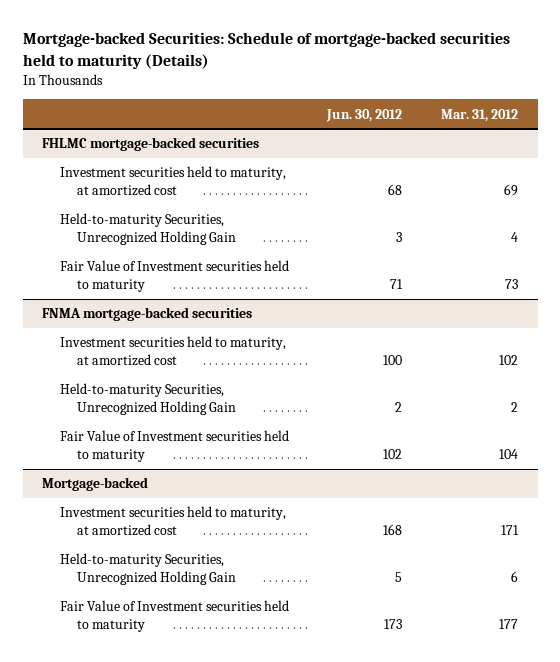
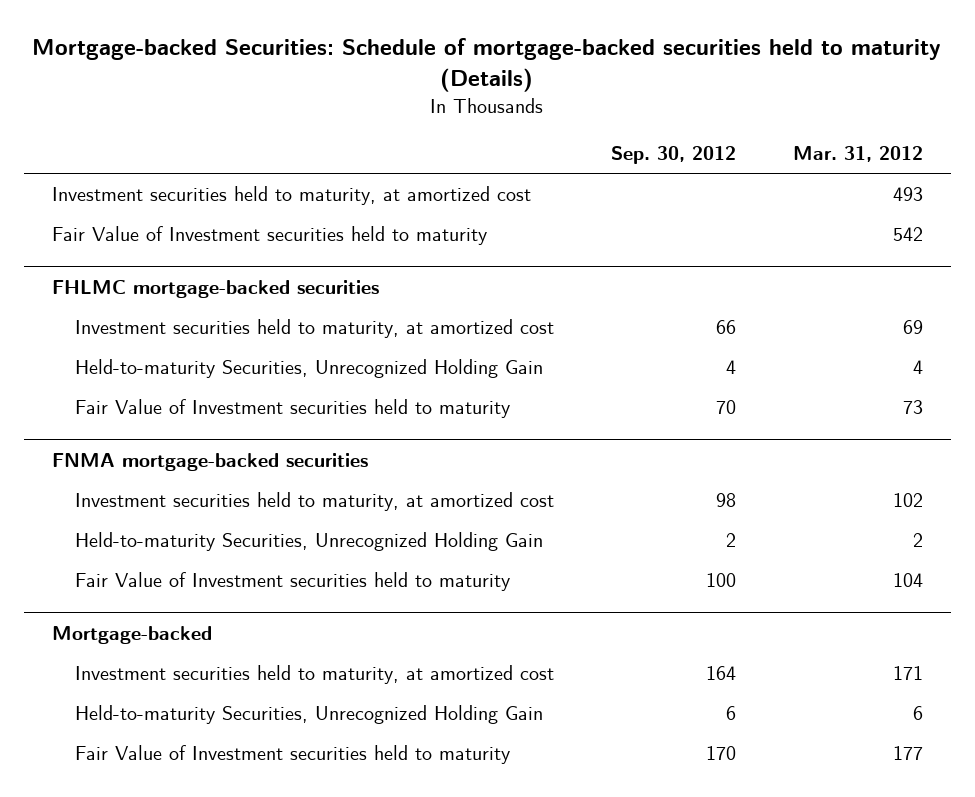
[326,108,403,122] Jun. 30, 2012 -> none
none -> [611,146,737,165] Sep. 30, 2012
none -> [51,185,531,205] Investment securities held to maturity, at amortized cost
none -> [51,225,487,245] Fair Value of Investment securities held to maturity

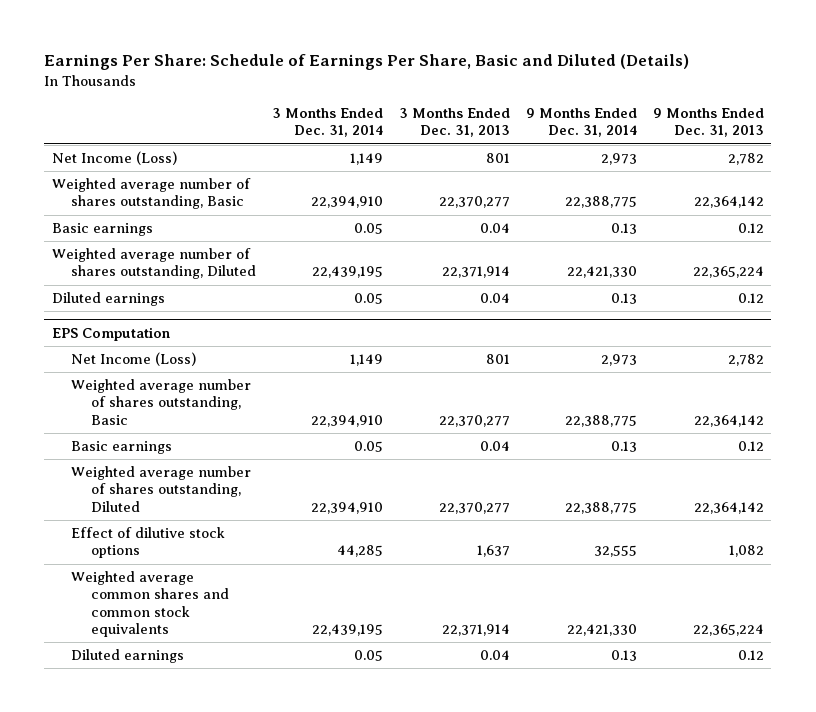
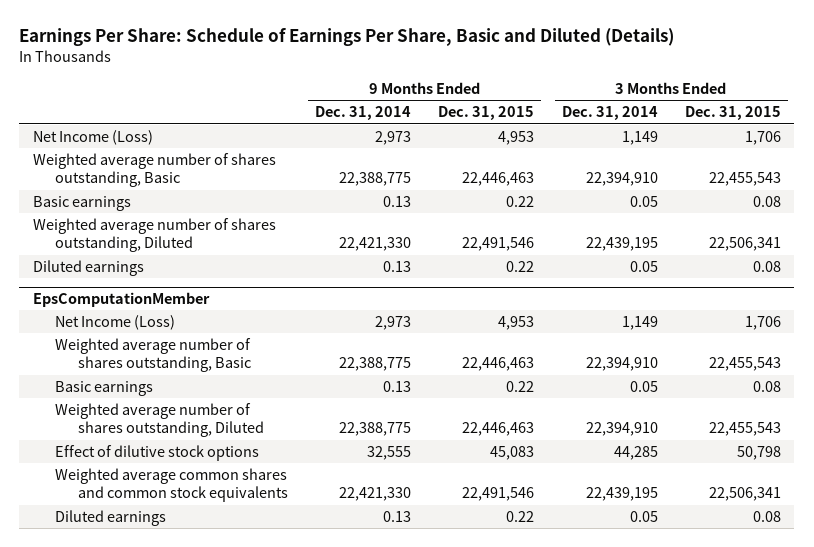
[398,108,510,138] 3 Months Ended Dec. 31, 2013 -> none
[652,108,764,138] 9 Months Ended Dec. 31, 2013 -> none
none -> [438,106,535,121] Dec. 31, 2015
none -> [684,106,781,121] Dec. 31, 2015
[52,326,171,341] EPS Computation -> [33,292,211,308] EpsComputationMember

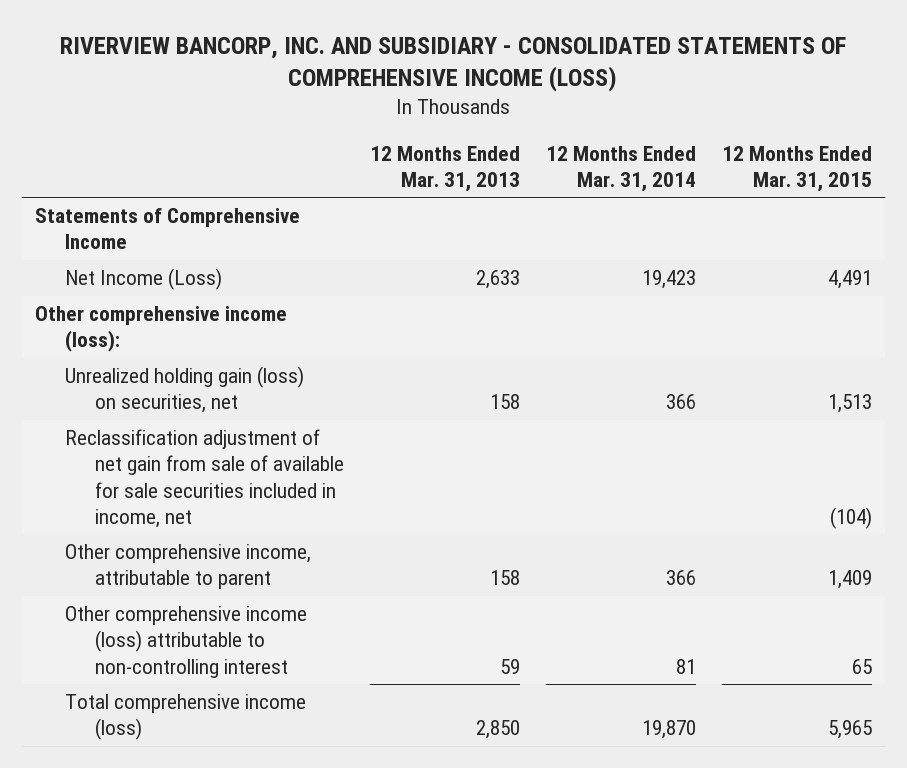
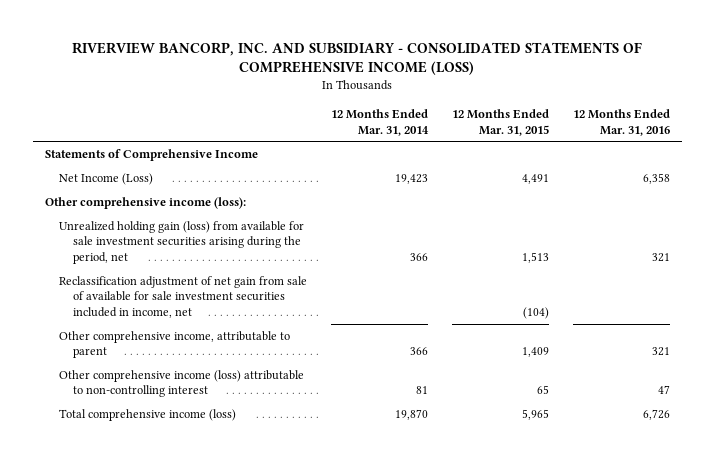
[370,145,521,192] 12 Months Ended Mar. 31, 2013 -> none
none -> [572,109,670,136] 12 Months Ended Mar. 31, 2016
[64,366,304,414] Unrealized holding gain (loss) on securities, net -> [58,221,304,264] Unrealized holding gain (loss) from available for sale investment securities arising during the period, net
[64,429,345,528] Reclassification adjustment of net gain from sale of available for sale securities included in income, net -> [58,276,307,318] Reclassification adjustment of net gain from sale of available for sale investment securities included in income, net

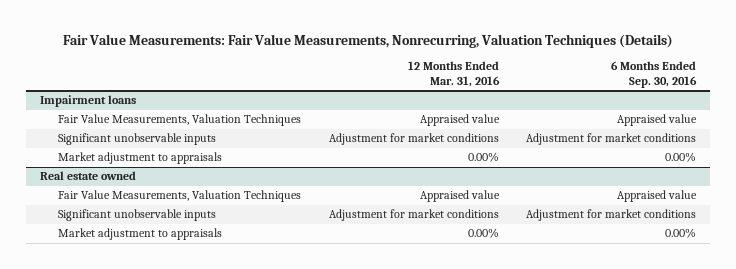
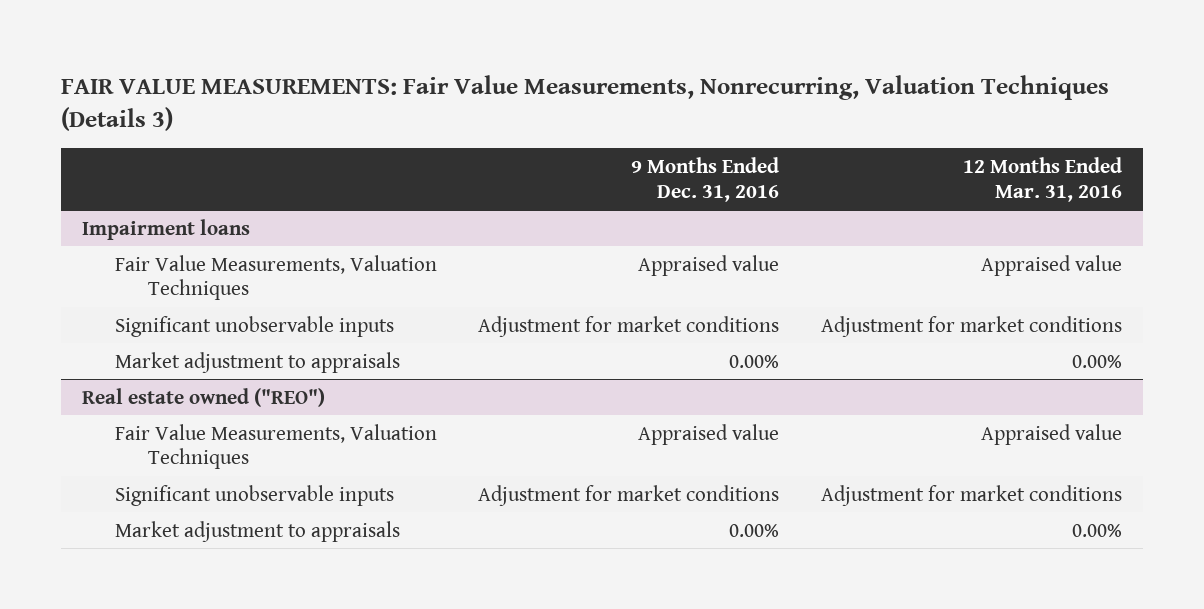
[62,33,673,48] Fair Value Measurements: Fair Value Measurements, Nonrecurring, Valuation Techniques (Details) -> [61,75,1110,132] FAIR VALUE MEASUREMENTS: Fair Value Measurements, Nonrecurring, Valuation Techniques (Details 3)
[610,61,697,88] 6 Months Ended Sep. 30, 2016 -> none
none -> [631,157,780,202] 9 Months Ended Dec. 31, 2016
[39,171,136,181] Real estate owned -> [81,387,325,407] Real estate owned ("REO")

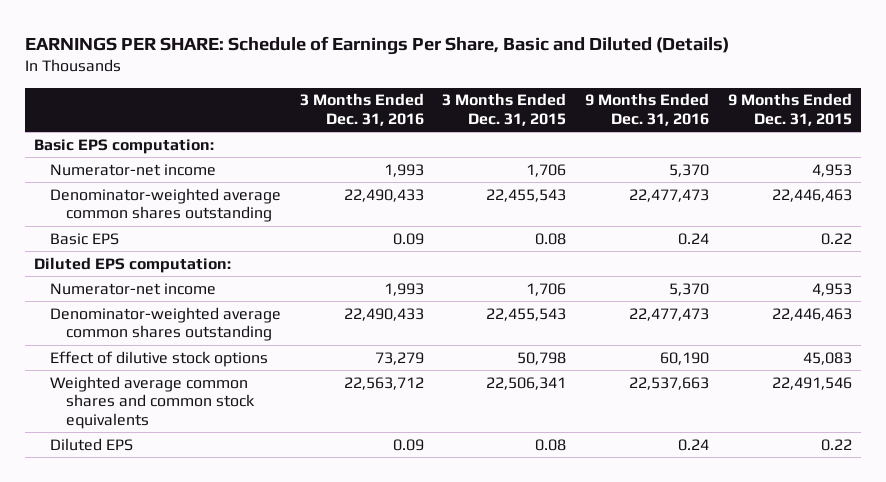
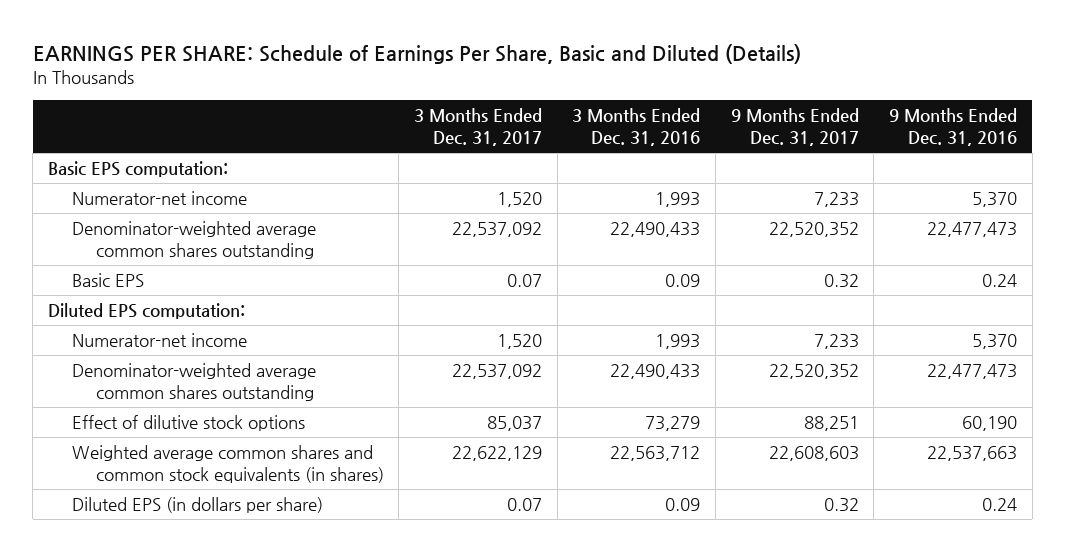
[442,93,567,126] 3 Months Ended Dec. 31, 2015 -> none
[727,93,852,126] 9 Months Ended Dec. 31, 2015 -> none
none -> [413,108,542,147] 3 Months Ended Dec. 31, 2017
none -> [730,108,859,147] 9 Months Ended Dec. 31, 2017
[50,375,255,430] Weighted average common shares and common stock equivalents -> [71,445,384,484] Weighted average common shares and common stock equivalents (in shares)
[50,437,134,451] Diluted EPS -> [71,497,323,514] Diluted EPS (in dollars per share)

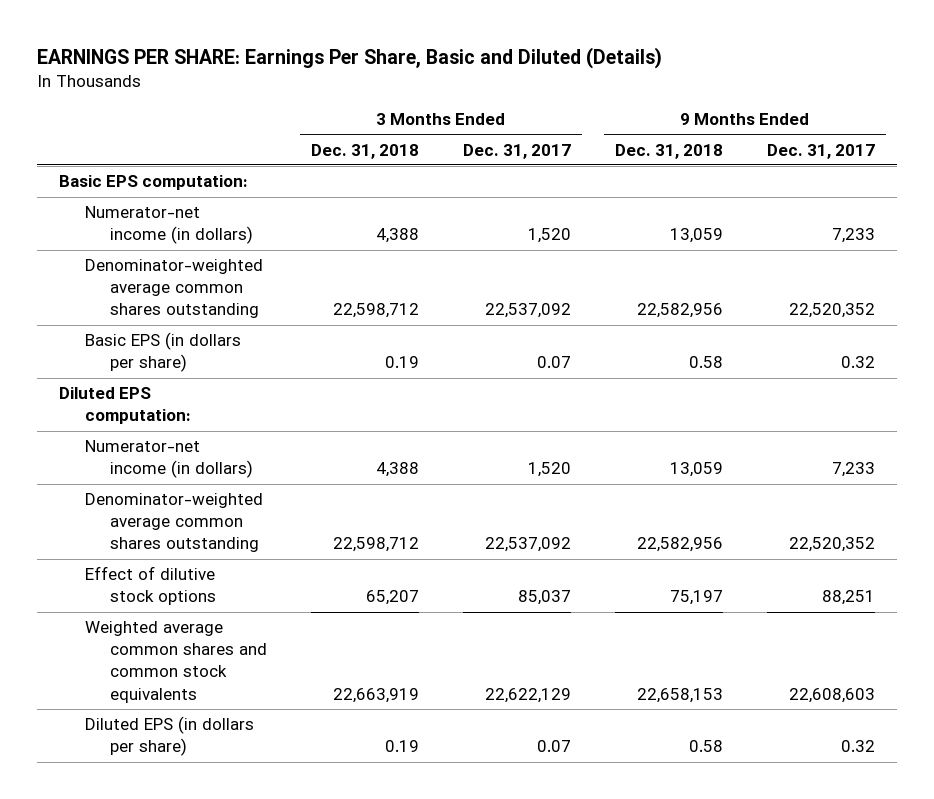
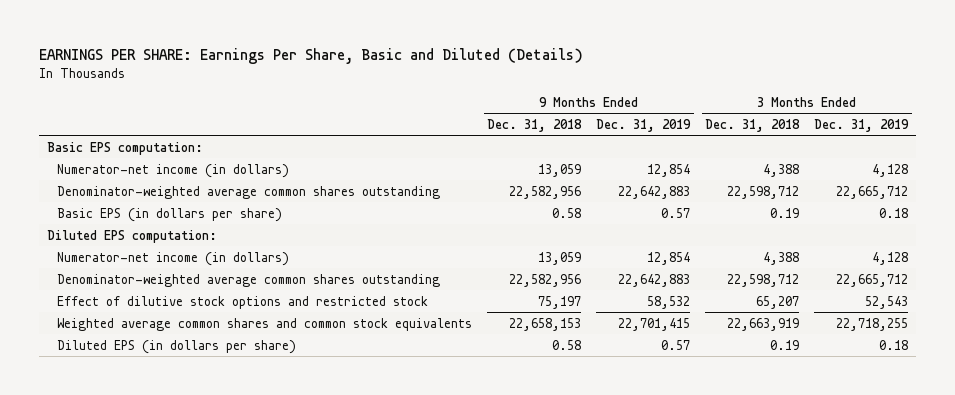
[463,143,572,159] Dec. 31, 2017 -> none
[766,143,875,159] Dec. 31, 2017 -> none
none -> [596,118,692,132] Dec. 31, 2019
none -> [814,118,910,132] Dec. 31, 2019
[84,566,217,606] Effect of dilutive stock options -> [57,295,429,309] Effect of dilutive stock options and restricted stock

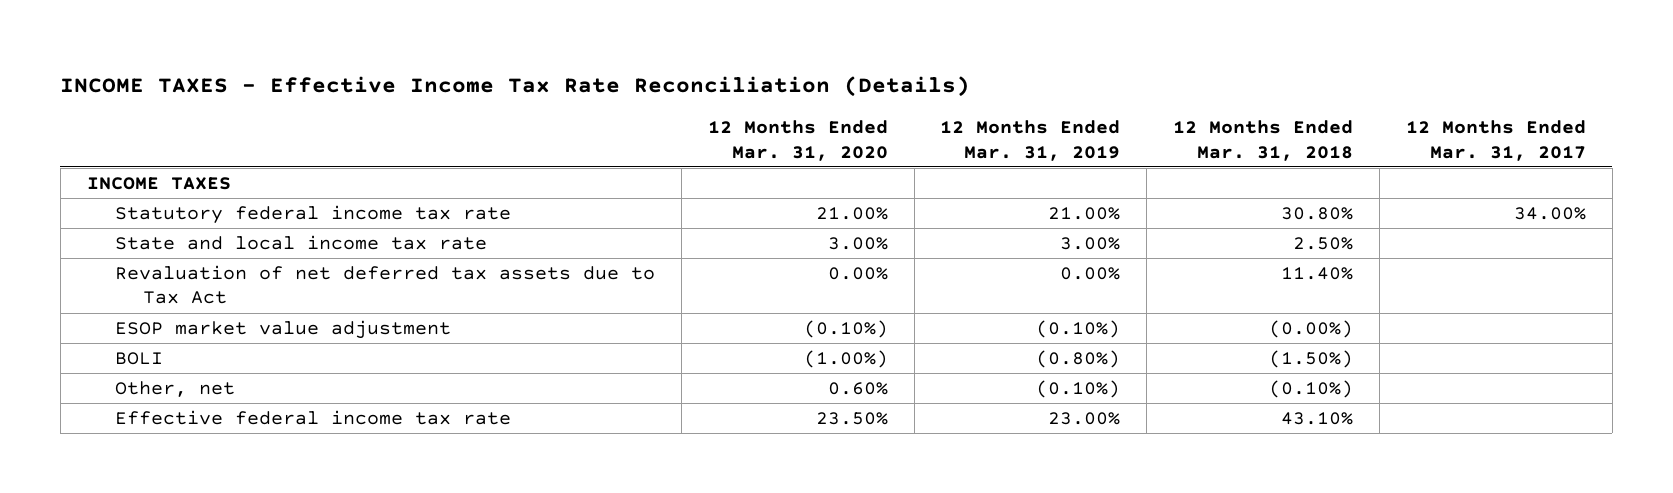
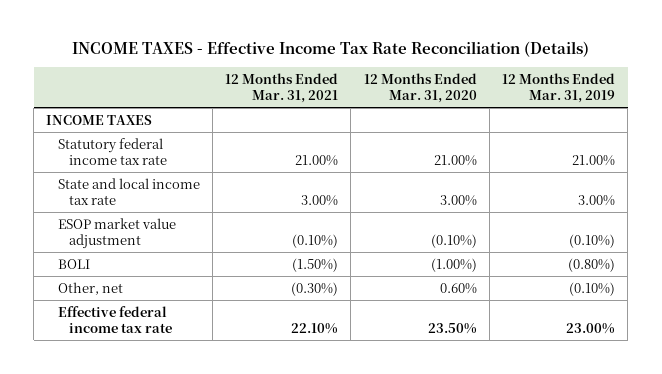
[1173,120,1354,161] 12 Months Ended Mar. 31, 2018 -> none
[1406,120,1587,161] 12 Months Ended Mar. 31, 2017 -> none
none -> [225,72,339,103] 12 Months Ended Mar. 31, 2021
[114,265,655,305] Revaluation of net deferred tax assets due to Tax Act -> none

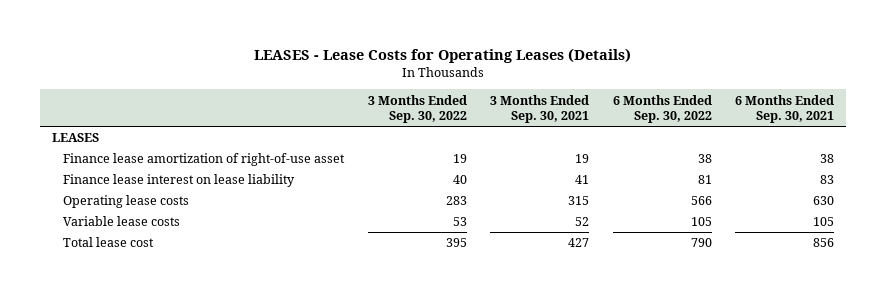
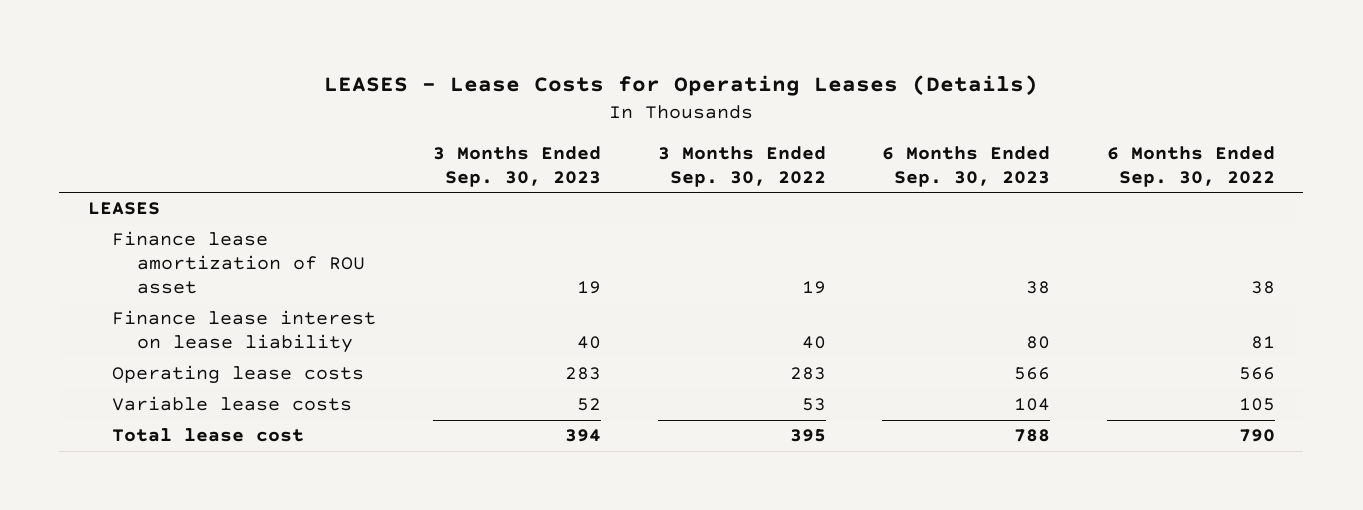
[490,94,590,124] 3 Months Ended Sep. 30, 2021 -> none
[735,94,835,124] 6 Months Ended Sep. 30, 2021 -> none
none -> [433,146,602,188] 3 Months Ended Sep. 30, 2023
none -> [882,146,1051,188] 6 Months Ended Sep. 30, 2023
[63,153,346,167] Finance lease amortization of right-of-use asset -> [112,231,366,295] Finance lease amortization of ROU asset

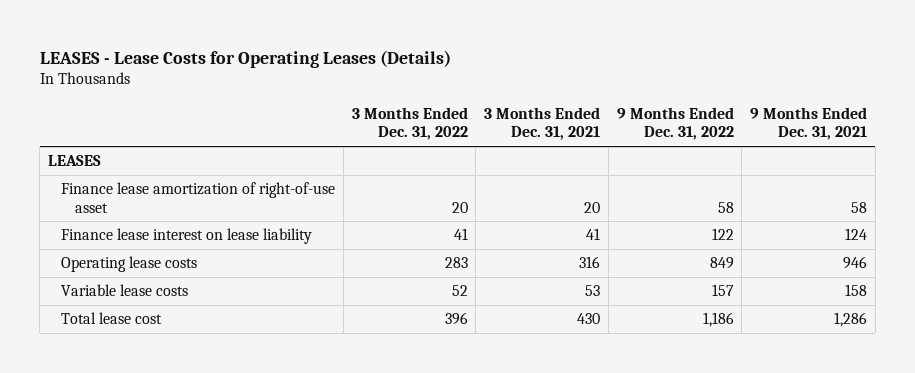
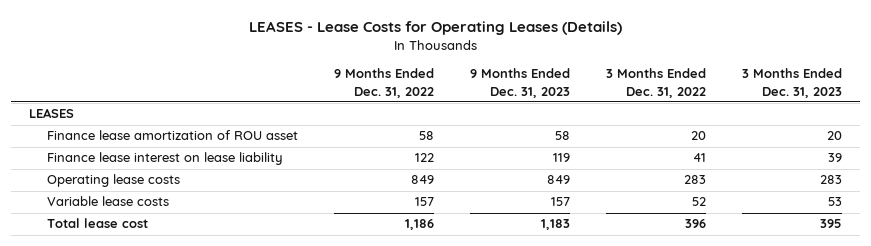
[484,107,601,141] 3 Months Ended Dec. 31, 2021 -> none
[749,107,867,141] 9 Months Ended Dec. 31, 2021 -> none
none -> [469,68,570,98] 9 Months Ended Dec. 31, 2023
none -> [741,68,842,98] 3 Months Ended Dec. 31, 2023
[61,182,336,213] Finance lease amortization of right-of-use asset -> [46,130,298,141] Finance lease amortization of ROU asset

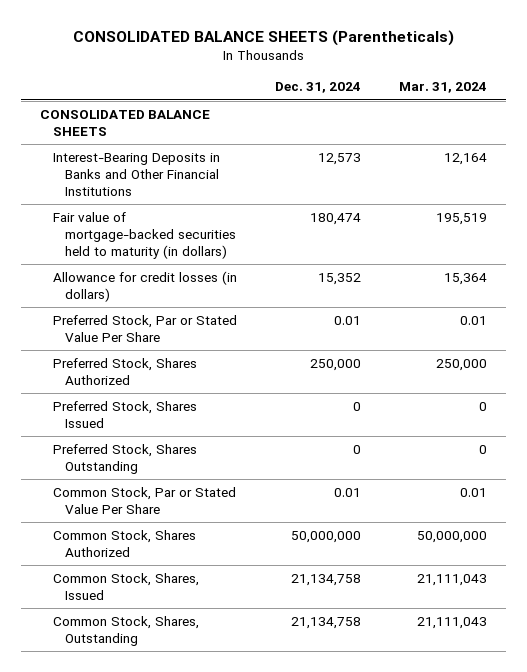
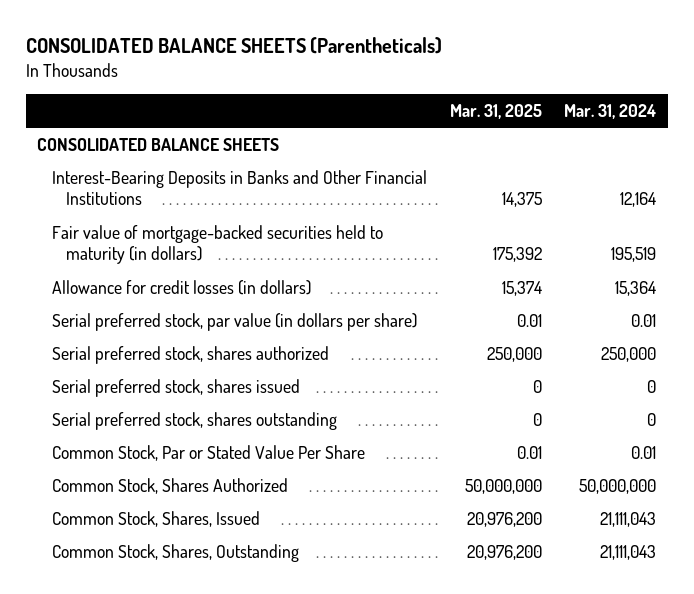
[274,82,361,94] Dec. 31, 2024 -> none
none -> [449,104,542,120] Mar. 31, 2025
[52,314,237,342] Preferred Stock, Par or Stated Value Per Share -> [51,313,417,332] Serial preferred stock, par value (in dollars per share)
[52,357,197,385] Preferred Stock, Shares Authorized -> [51,346,329,365] Serial preferred stock, shares authorized
[52,400,197,428] Preferred Stock, Shares Issued -> [51,379,300,398] Serial preferred stock, shares issued
[52,443,197,474] Preferred Stock, Shares Outstanding -> [51,412,337,431] Serial preferred stock, shares outstanding

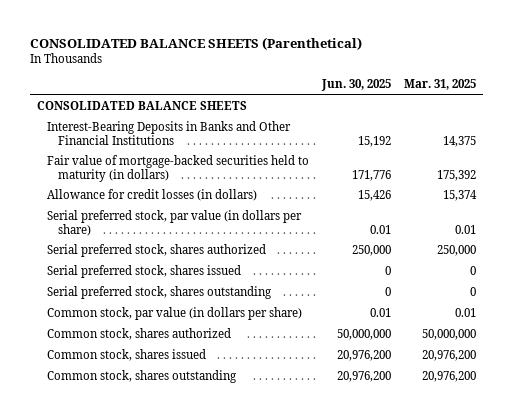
[25,36,442,54] CONSOLIDATED BALANCE SHEETS (Parentheticals) -> [30,36,363,50] CONSOLIDATED BALANCE SHEETS (Parenthetical)
[564,104,657,120] Mar. 31, 2024 -> none
none -> [321,79,392,92] Jun. 30, 2025
[51,445,365,462] Common Stock, Par or Stated Value Per Share -> [47,307,303,321] Common stock, par value (in dollars per share)
[51,478,288,495] Common Stock, Shares Authorized -> [47,328,232,341] Common stock, shares authorized
[51,511,260,528] Common Stock, Shares, Issued -> [47,349,207,362] Common stock, shares issued
[51,544,299,563] Common Stock, Shares, Outstanding -> [47,370,238,384] Common stock, shares outstanding

